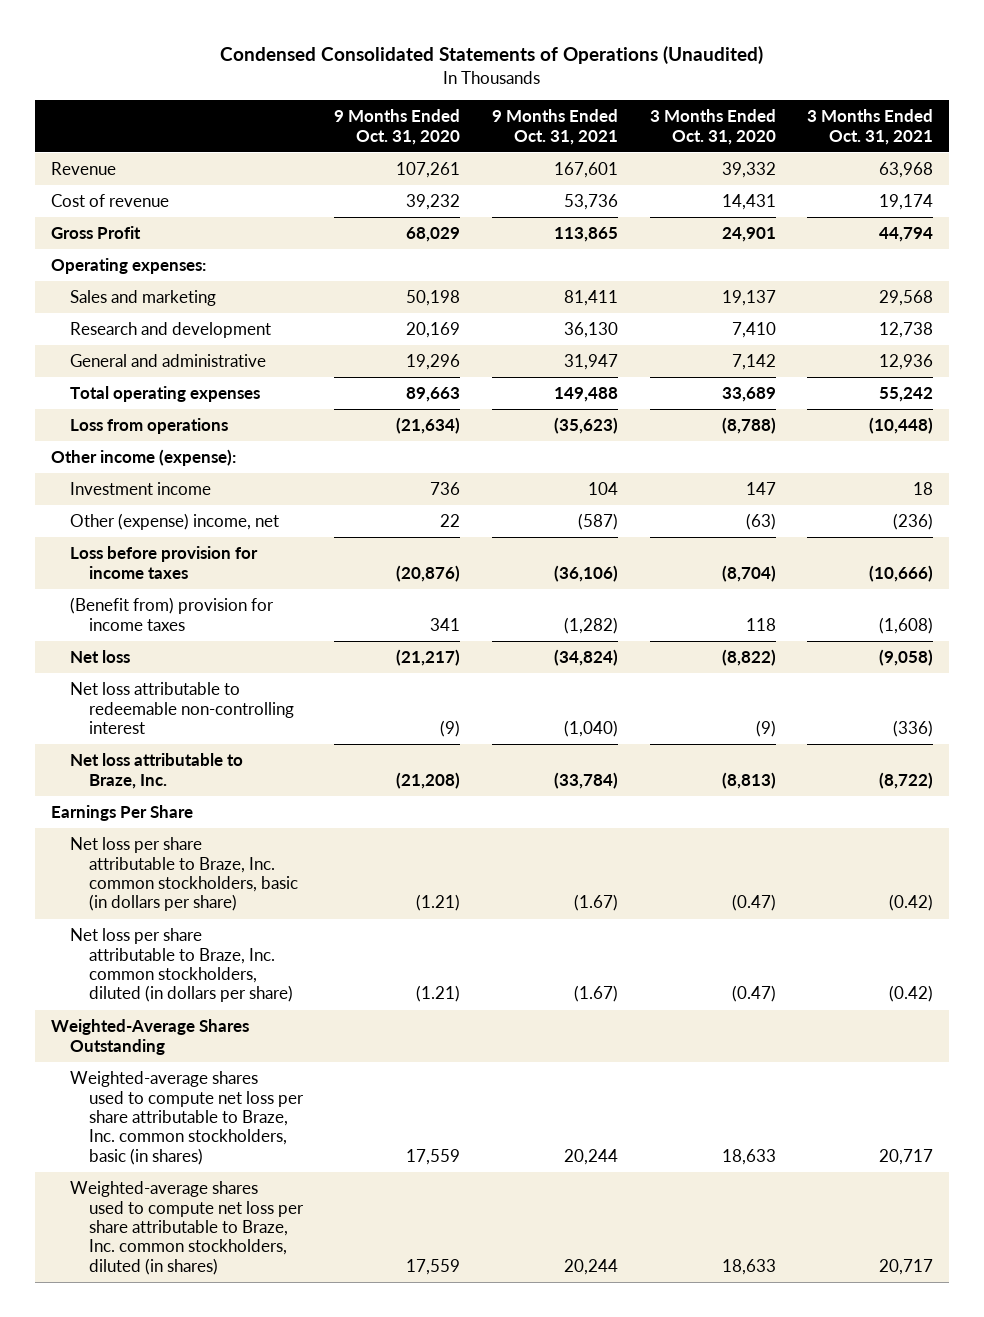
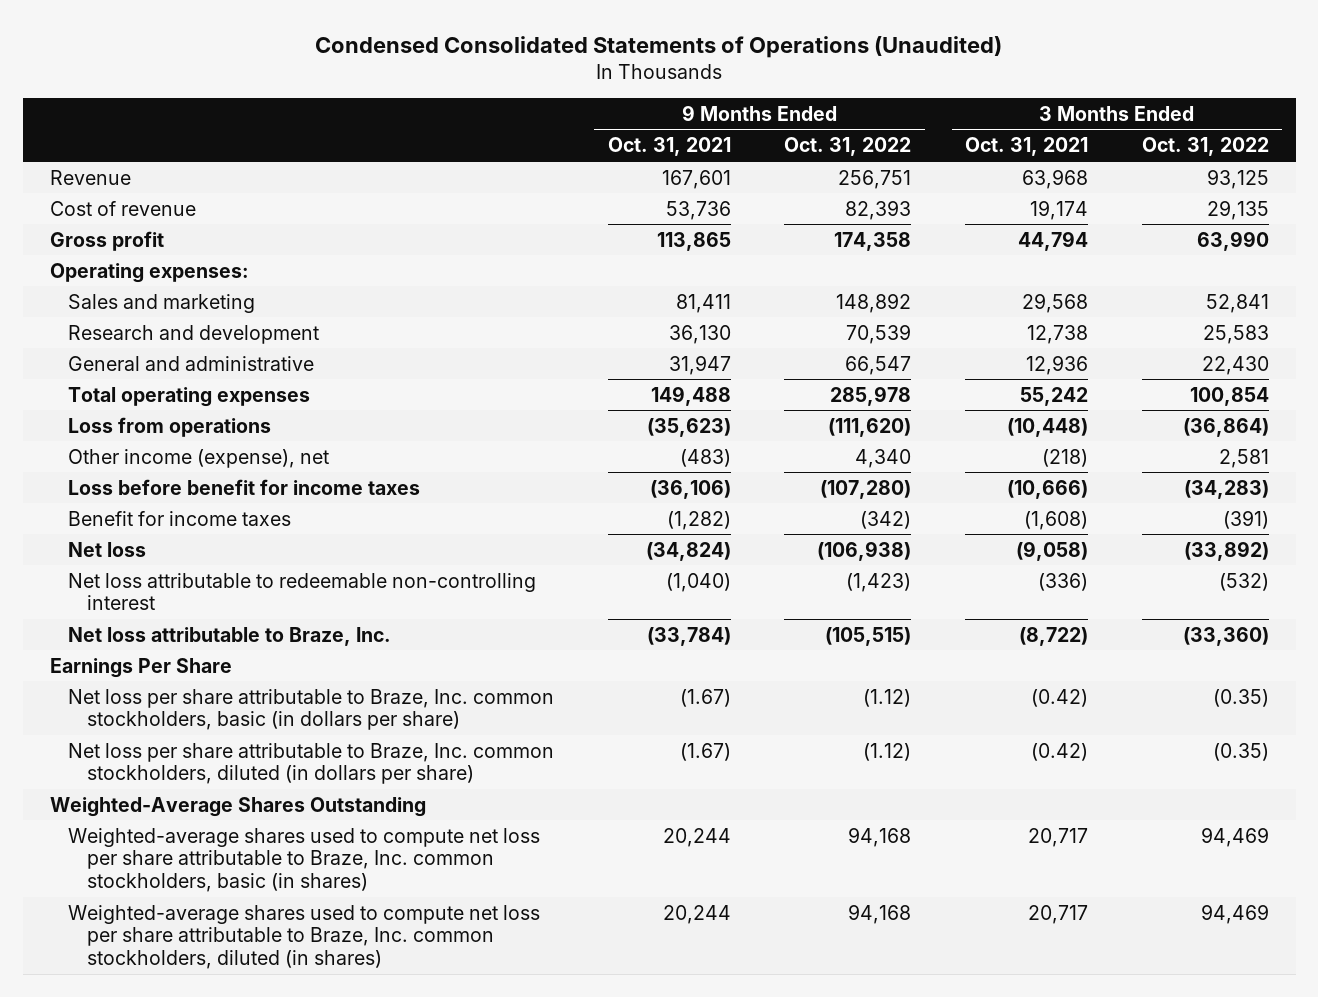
[334,109,461,145] 9 Months Ended Oct. 31, 2020 -> none
[649,109,776,145] 3 Months Ended Oct. 31, 2020 -> none
none -> [784,137,912,157] Oct. 31, 2022
none -> [1141,137,1269,157] Oct. 31, 2022
[51,226,142,240] Gross Profit -> [49,230,164,251] Gross profit
[51,449,237,467] Other income (expense): -> none
[69,482,211,496] Investment income -> none
[69,513,279,531] Other (expense) income, net -> [68,448,330,468] Other income (expense), net
[577,513,618,531] (587) -> [679,448,731,467] (483)
[893,513,934,531] (236) -> [1042,448,1089,467] (218)
[69,546,258,579] Loss before provision for income taxes -> [68,478,421,495] Loss before benefit for income taxes
[69,597,274,631] (Benefit from) provision for income taxes -> [68,510,292,526] Benefit for income taxes

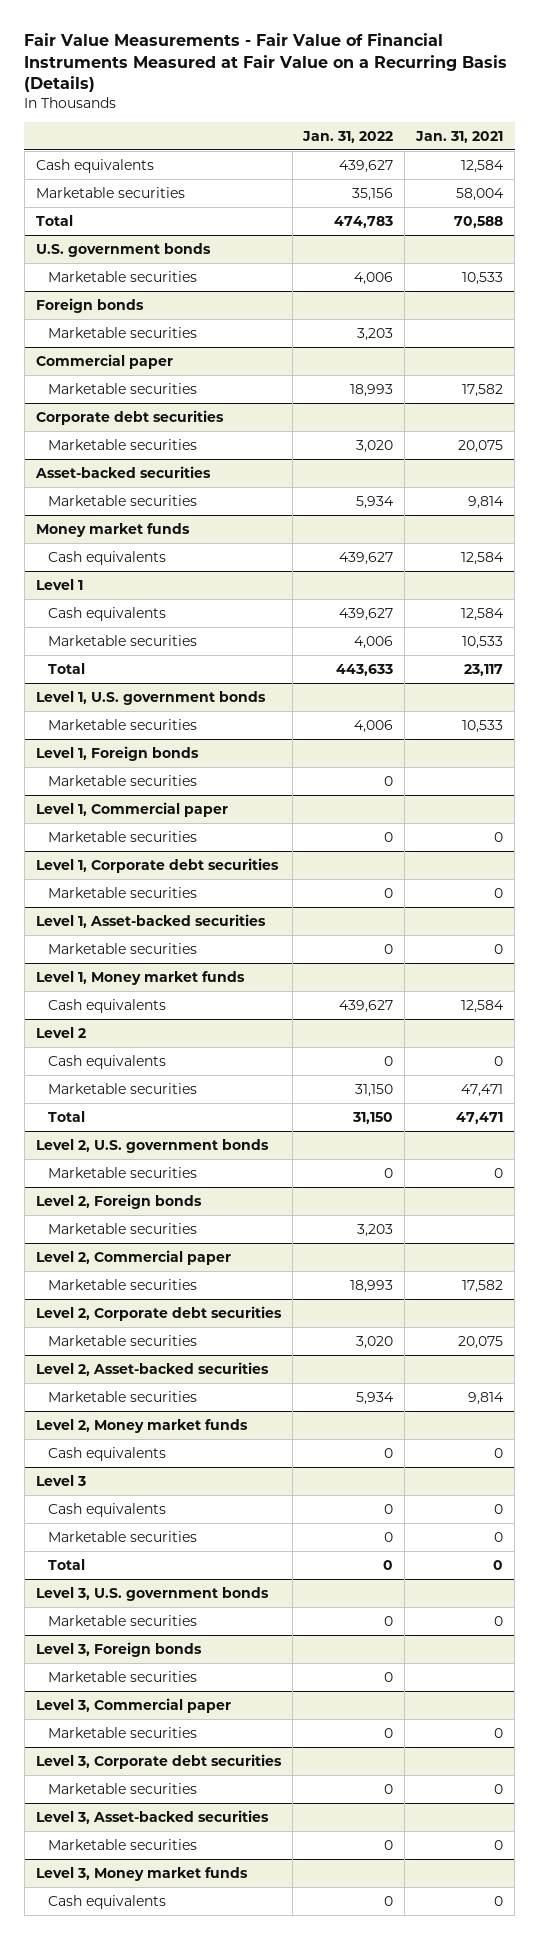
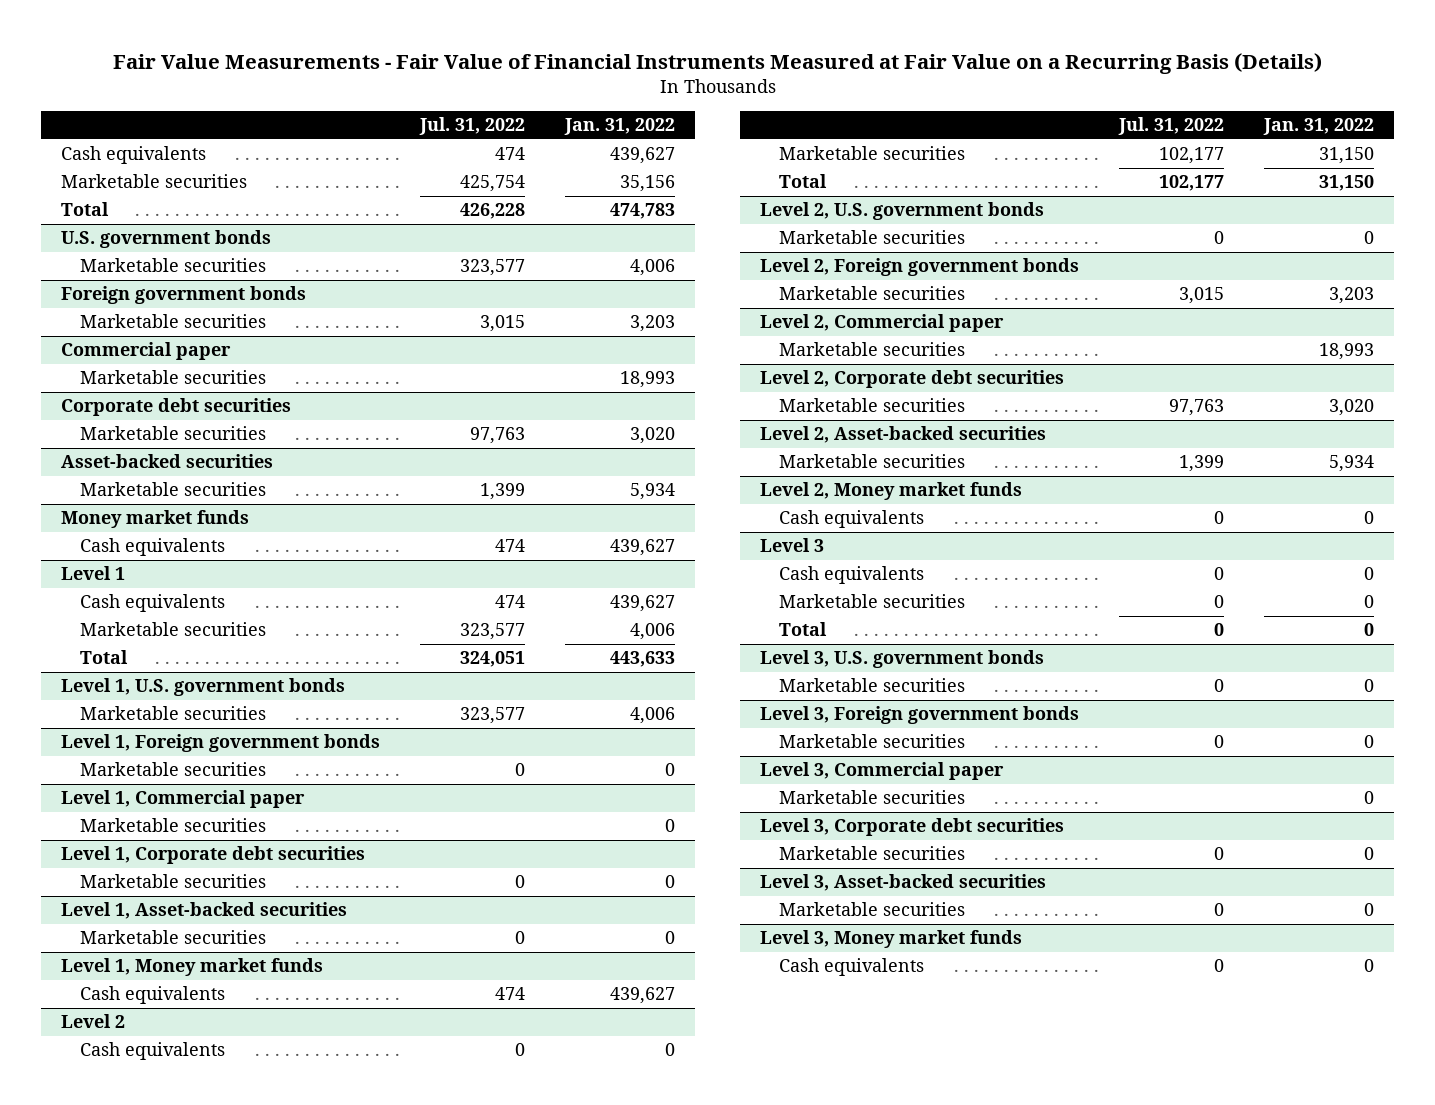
[415,130,504,143] Jan. 31, 2021 -> none
none -> [419,117,526,136] Jul. 31, 2022
[35,297,144,313] Foreign bonds -> [61,286,307,305] Foreign government bonds
[35,745,199,761] Level 1, Foreign bonds -> [61,734,381,753] Level 1, Foreign government bonds
[35,1193,202,1209] Level 2, Foreign bonds -> [759,258,1079,277] Level 2, Foreign government bonds
[35,1641,202,1657] Level 3, Foreign bonds -> [759,706,1079,725] Level 3, Foreign government bonds

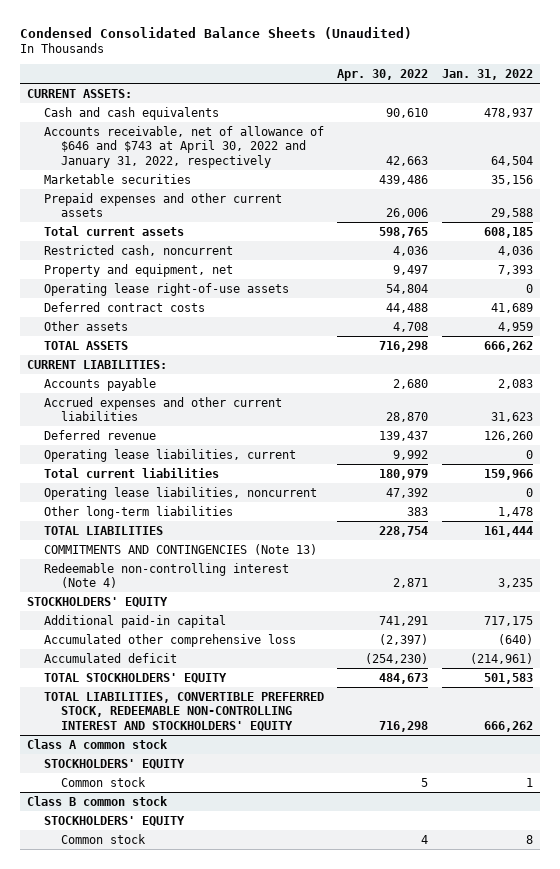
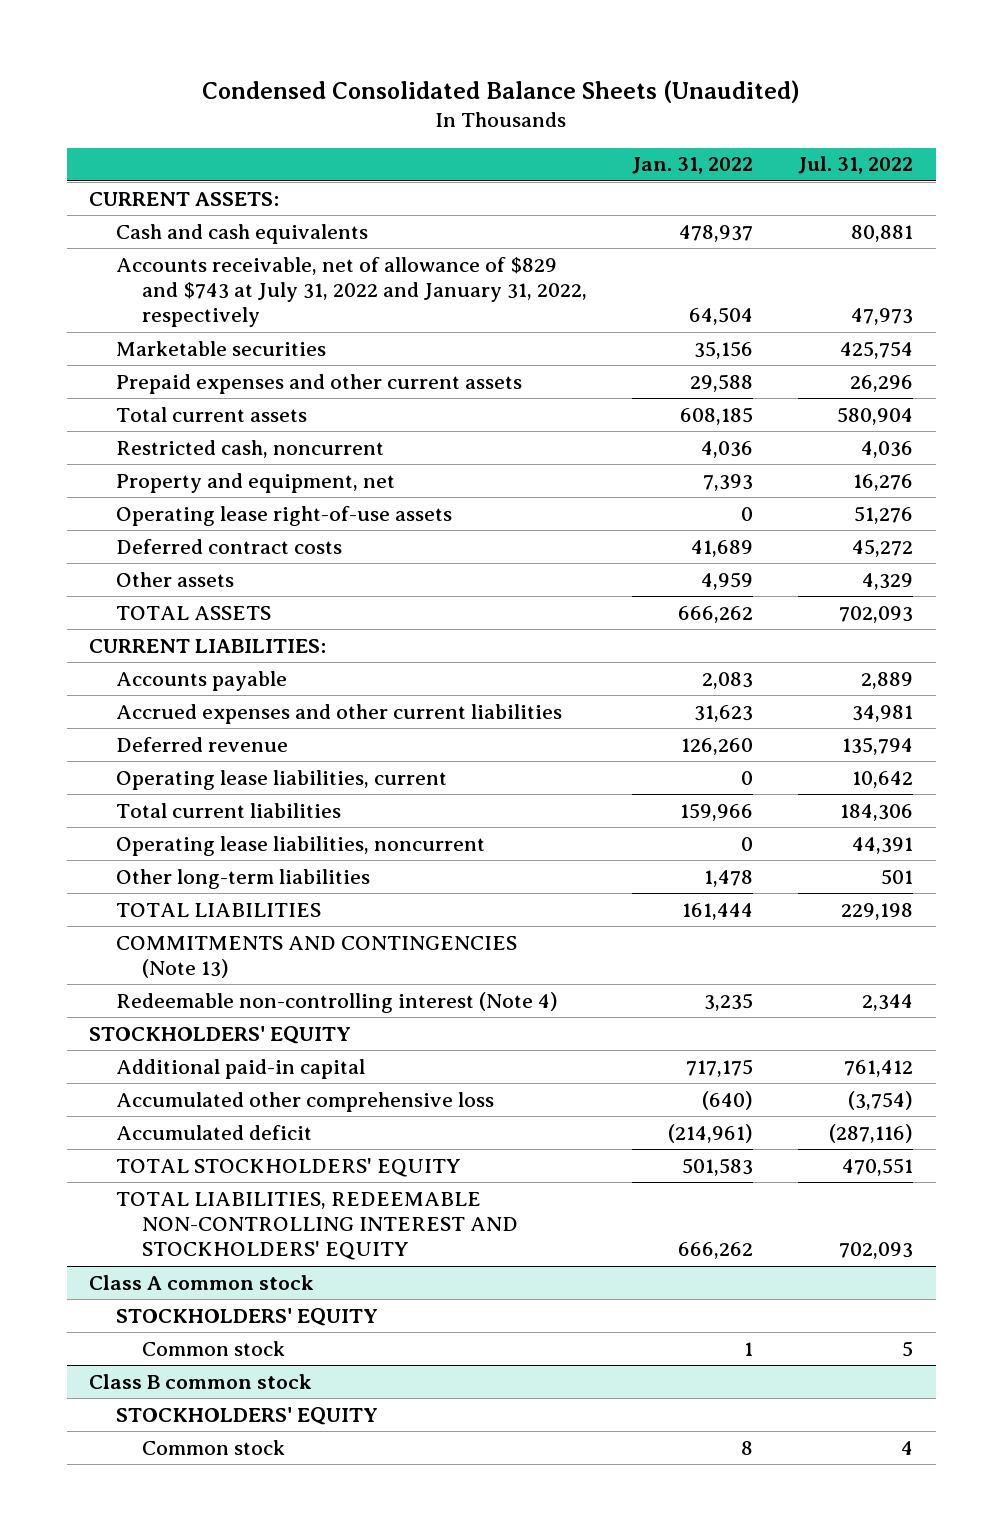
[337,68,429,81] Apr. 30, 2022 -> none
none -> [798,156,914,175] Jul. 31, 2022
[44,125,325,168] Accounts receivable, net of allowance of $646 and $743 at April 30, 2022 and January 31, 2022, respectively -> [115,256,588,328] Accounts receivable, net of allowance of $829 and $743 at July 31, 2022 and January 31, 2022, respectively
[44,691,325,731] TOTAL LIABILITIES, CONVERTIBLE PREFERRED STOCK, REDEEMABLE NON-CONTROLLING INTEREST AND STOCKHOLDERS' EQUITY -> [115,1191,519,1261] TOTAL LIABILITIES, REDEEMABLE NON-CONTROLLING INTEREST AND STOCKHOLDERS' EQUITY

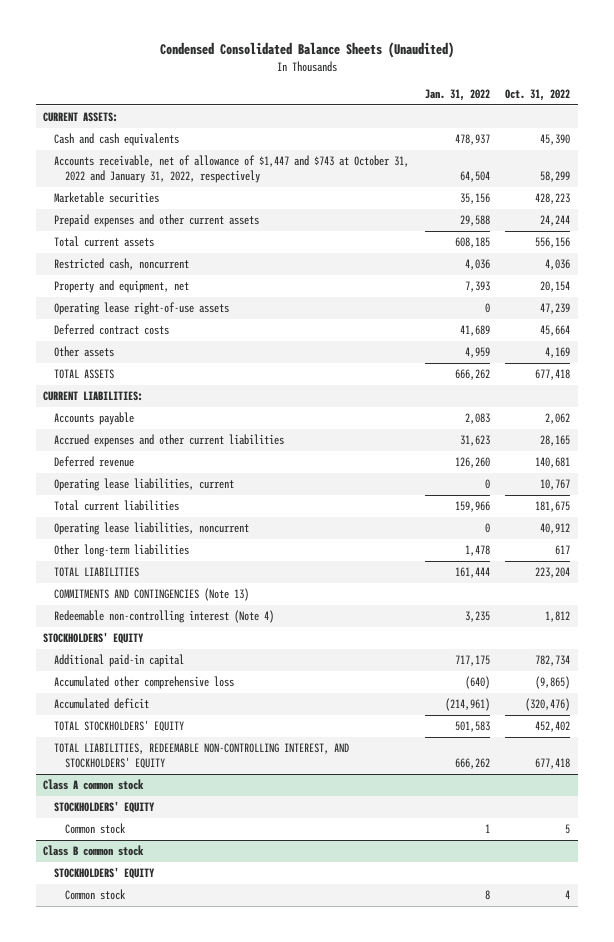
[798,156,914,175] Jul. 31, 2022 -> none
none -> [505,89,571,102] Oct. 31, 2022
[115,256,588,328] Accounts receivable, net of allowance of $829 and $743 at July 31, 2022 and January 31, 2022, respectively -> [54,155,410,184] Accounts receivable, net of allowance of $1,447 and $743 at October 31, 2022 and January 31, 2022, respectively
[115,1191,519,1261] TOTAL LIABILITIES, REDEEMABLE NON-CONTROLLING INTEREST AND STOCKHOLDERS' EQUITY -> [54,743,350,770] TOTAL LIABILITIES, REDEEMABLE NON-CONTROLLING INTEREST, AND STOCKHOLDERS' EQUITY

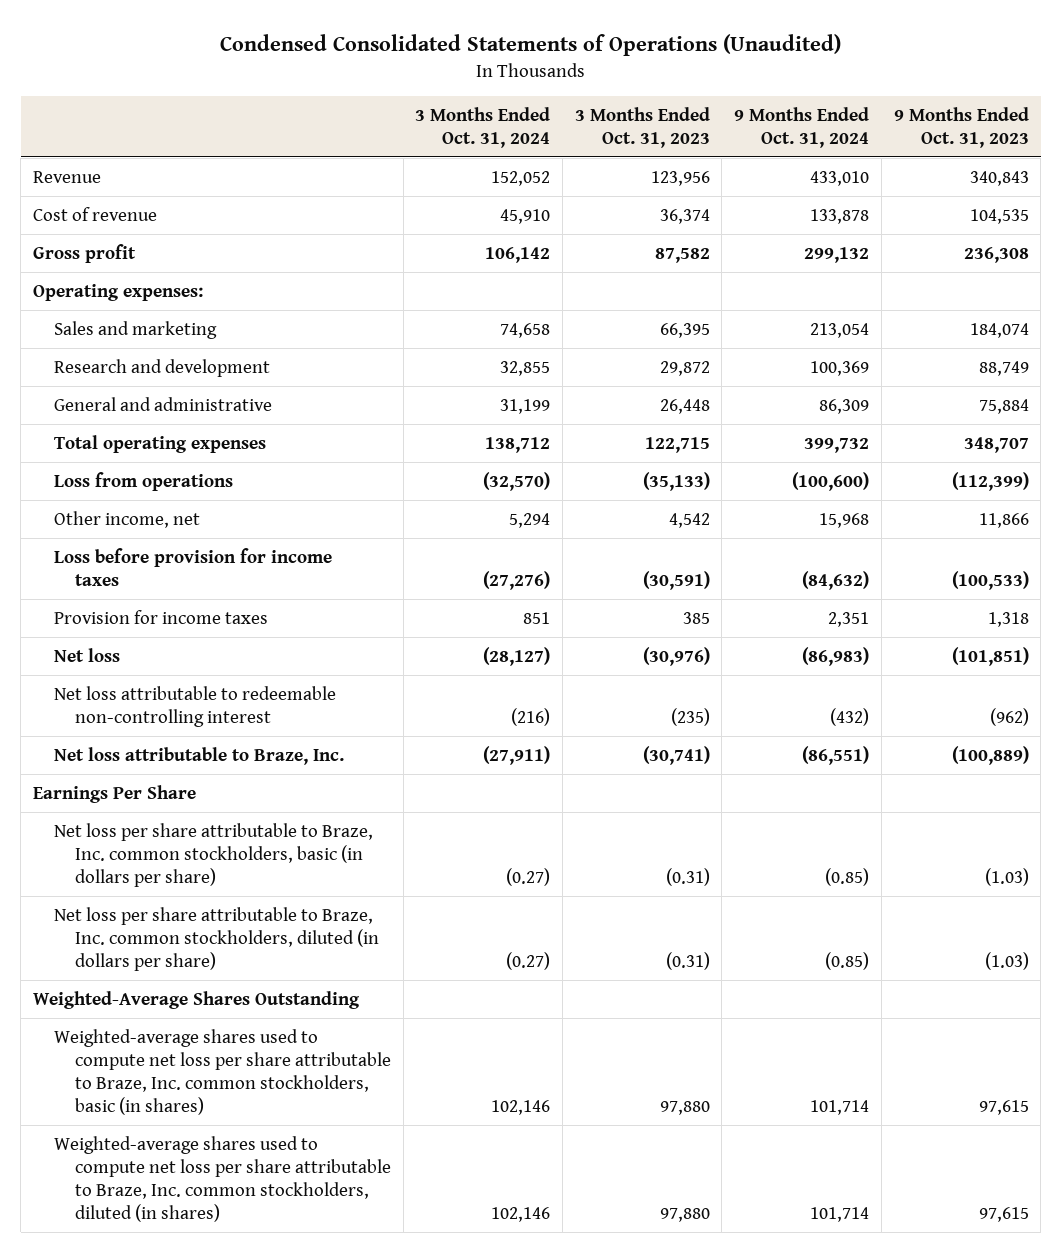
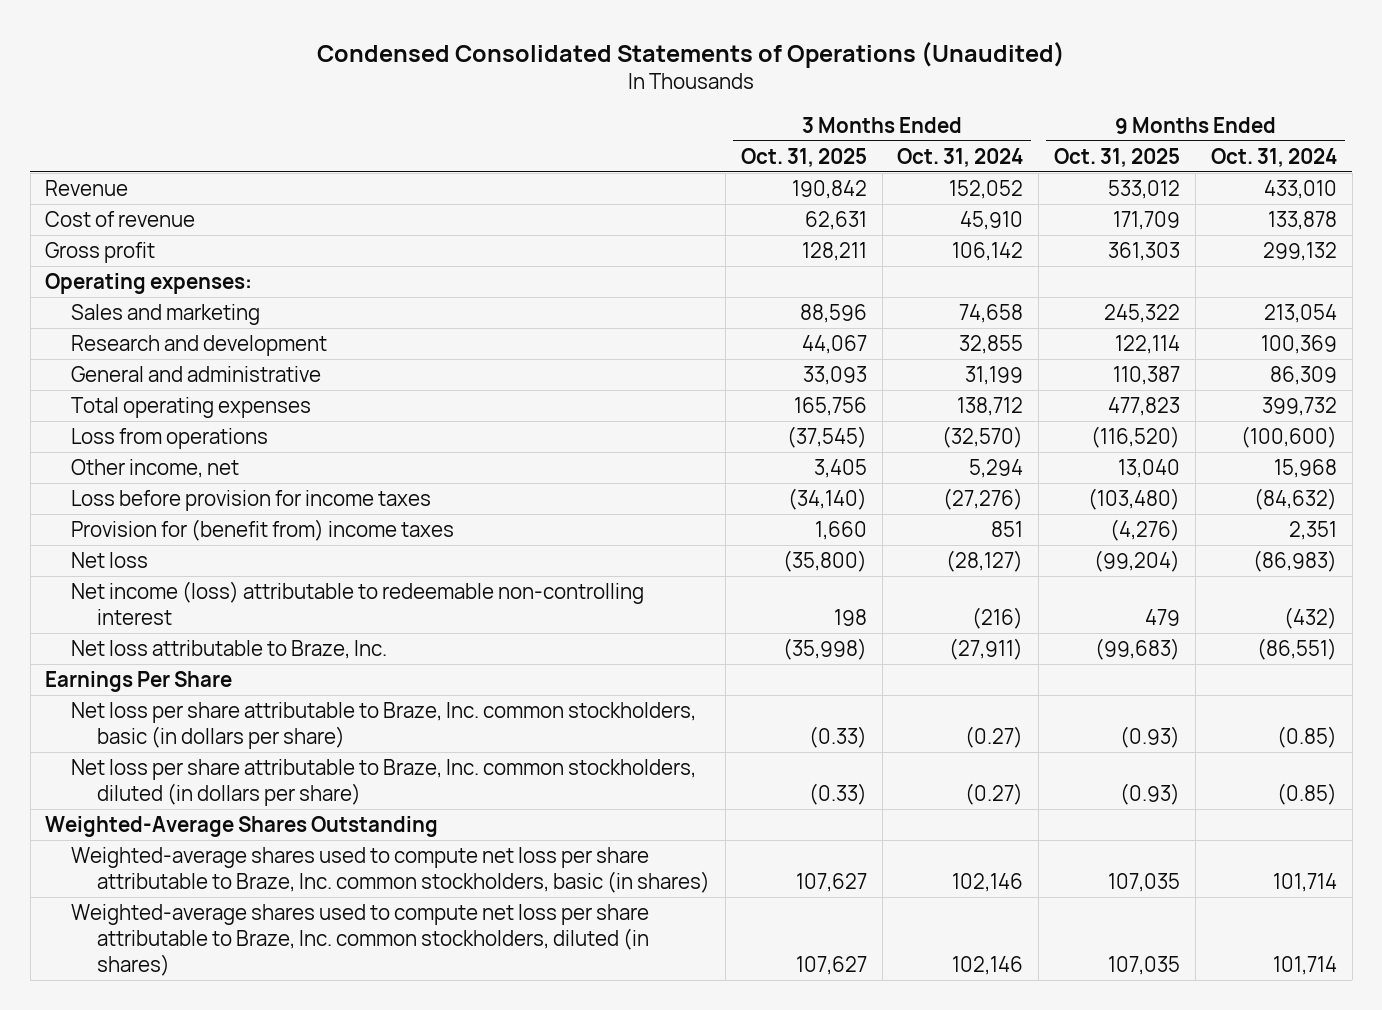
[574,106,710,148] 3 Months Ended Oct. 31, 2023 -> none
[893,106,1029,148] 9 Months Ended Oct. 31, 2023 -> none
none -> [740,147,867,167] Oct. 31, 2025
none -> [1054,147,1181,167] Oct. 31, 2025
[54,609,269,624] Provision for income taxes -> [71,518,455,541] Provision for (benefit from) income taxes
[54,685,337,727] Net loss attributable to redeemable non-controlling interest -> [71,580,645,626] Net income (loss) attributable to redeemable non-controlling interest

